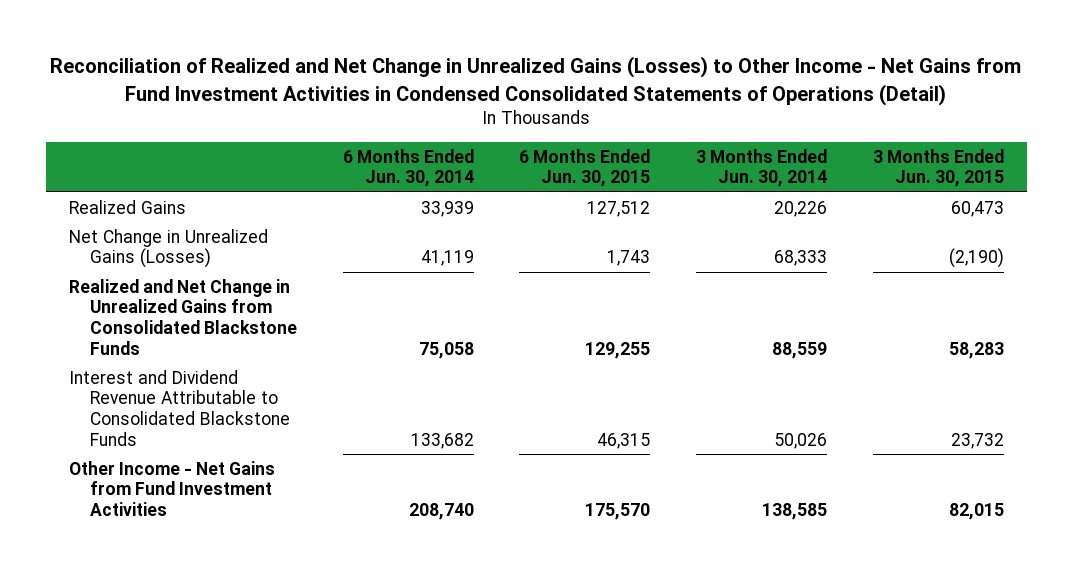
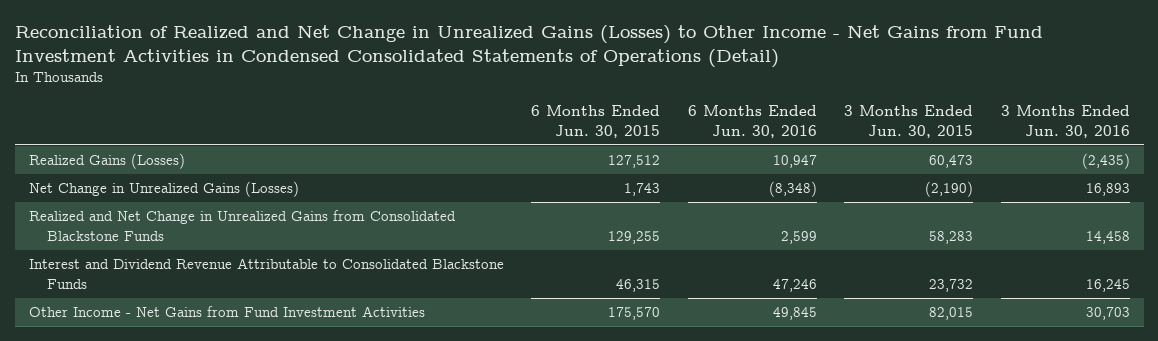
[342,148,474,188] 6 Months Ended Jun. 30, 2014 -> none
[696,148,828,188] 3 Months Ended Jun. 30, 2014 -> none
none -> [687,105,817,138] 6 Months Ended Jun. 30, 2016
none -> [1000,105,1130,138] 3 Months Ended Jun. 30, 2016
[68,199,186,214] Realized Gains -> [28,153,185,170] Realized Gains (Losses)

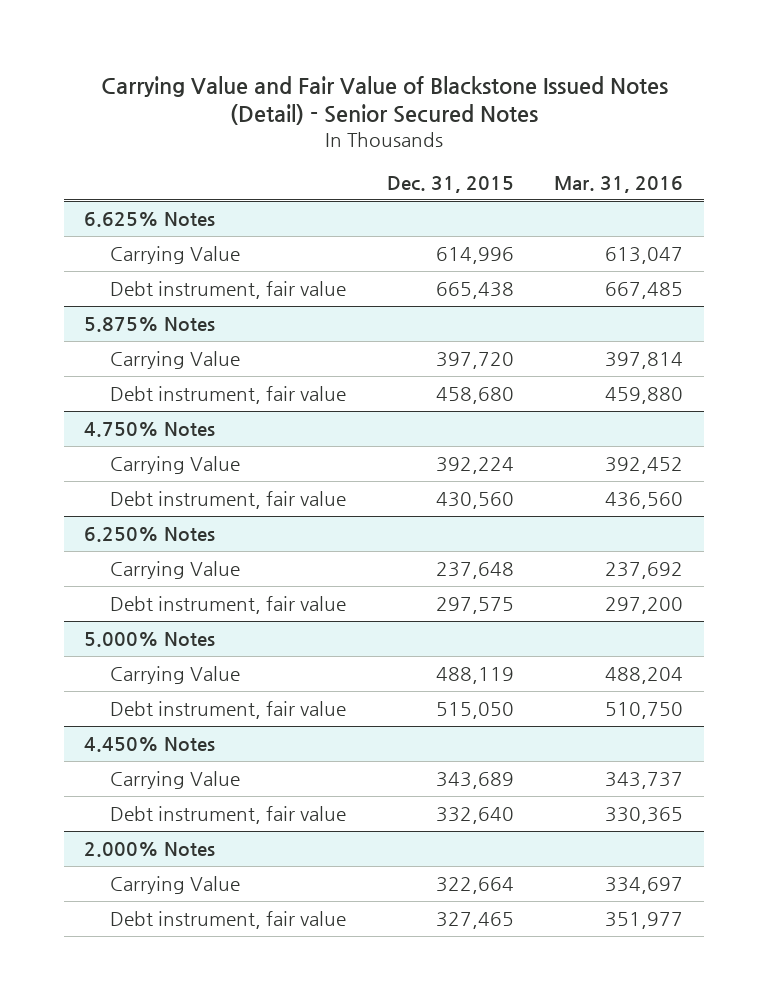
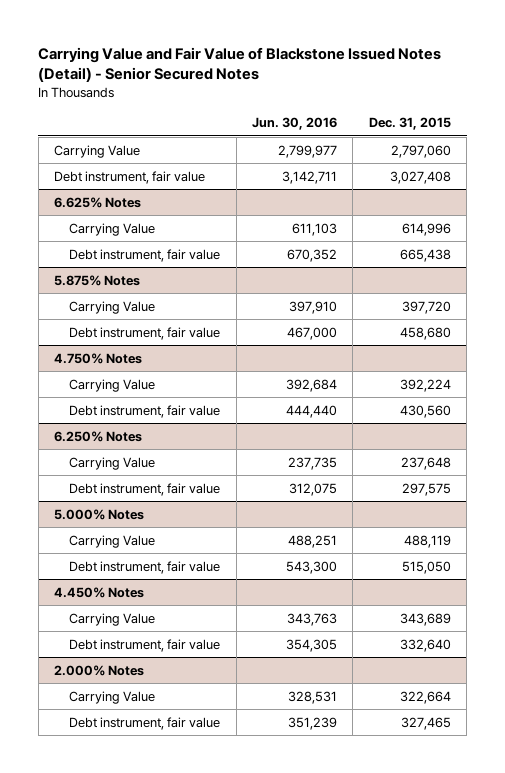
[554,175,684,193] Mar. 31, 2016 -> none
none -> [251,117,337,131] Jun. 30, 2016
none -> [54,144,141,158] Carrying Value
none -> [54,170,206,184] Debt instrument, fair value

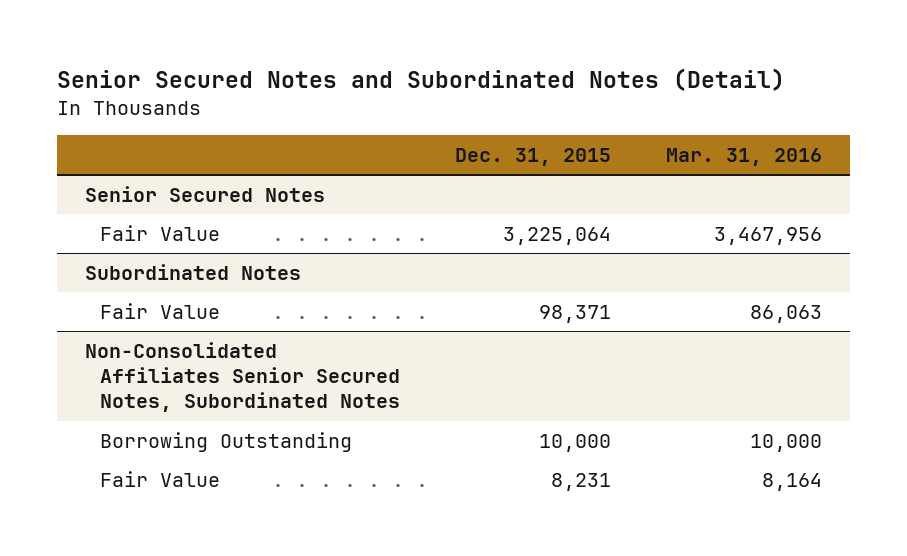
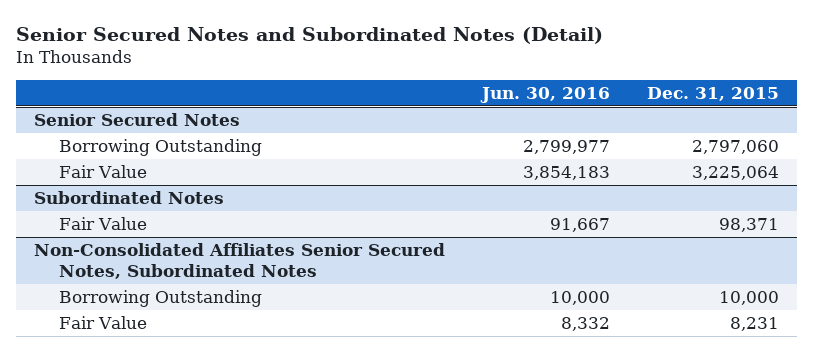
[666,148,823,167] Mar. 31, 2016 -> none
none -> [479,86,610,103] Jun. 30, 2016
none -> [59,139,263,157] Borrowing Outstanding

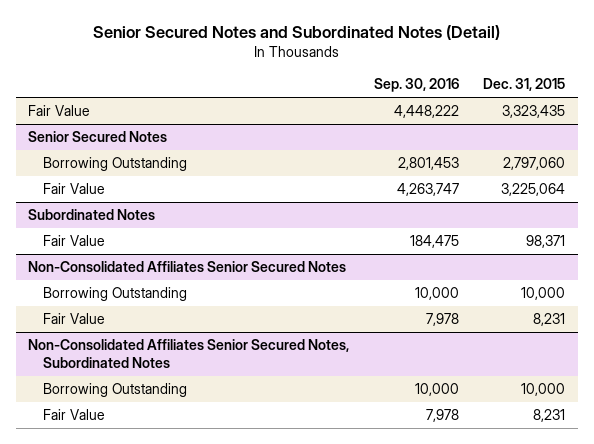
[479,86,610,103] Jun. 30, 2016 -> none
none -> [373,78,459,93] Sep. 30, 2016
none -> [28,105,91,117] Fair Value
none -> [28,261,347,273] Non-Consolidated Affiliates Senior Secured Notes
none -> [42,287,187,302] Borrowing Outstanding
none -> [42,313,105,325] Fair Value

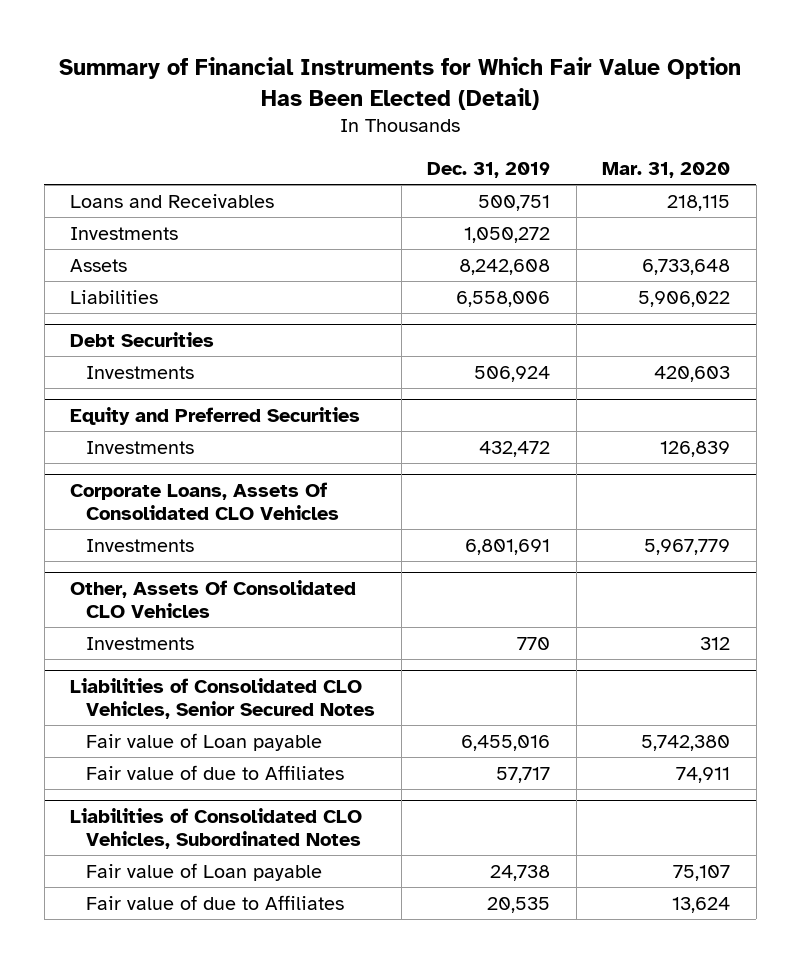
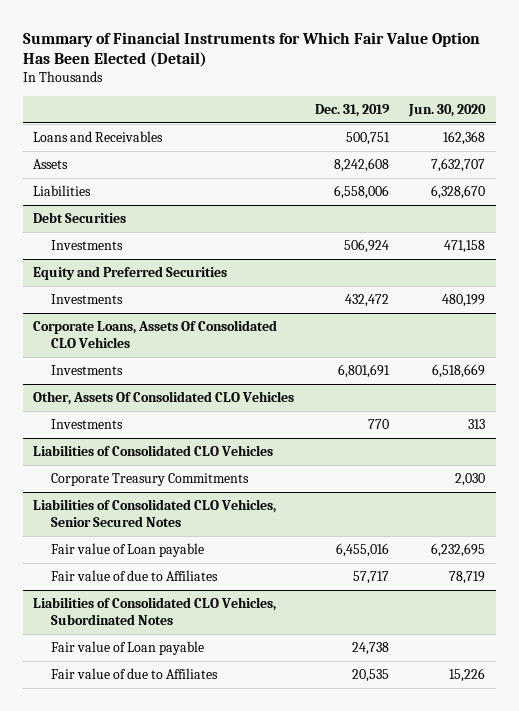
[602,161,731,178] Mar. 31, 2020 -> none
none -> [408,103,487,117] Jun. 30, 2020
[70,226,179,240] Investments -> none
none -> [33,445,274,457] Liabilities of Consolidated CLO Vehicles
none -> [51,473,250,487] Corporate Treasury Commitments

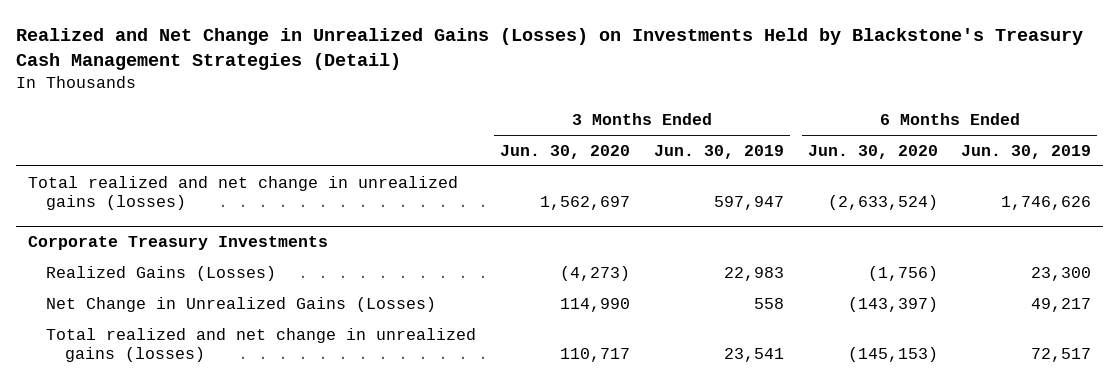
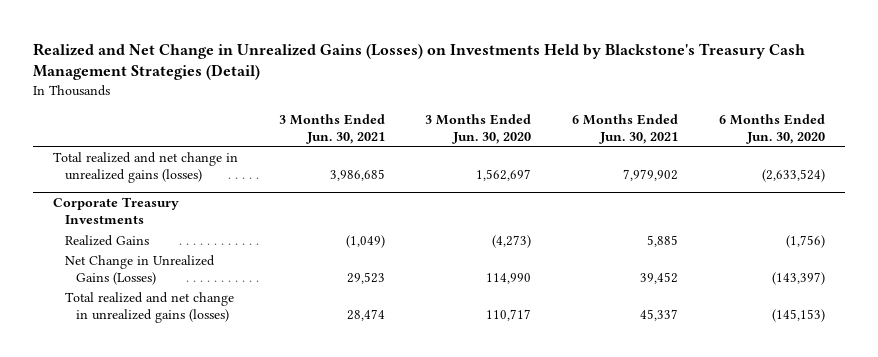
[653,144,784,159] Jun. 30, 2019 -> none
[961,144,1092,159] Jun. 30, 2019 -> none
none -> [278,113,385,144] 3 Months Ended Jun. 30, 2021
none -> [572,113,679,144] 6 Months Ended Jun. 30, 2021
[46,265,277,281] Realized Gains (Losses) -> [64,234,149,246] Realized Gains

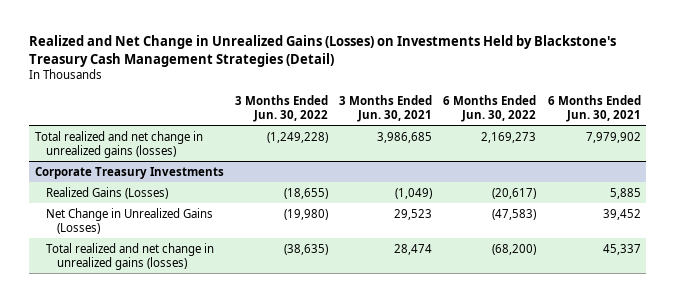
[425,113,532,144] 3 Months Ended Jun. 30, 2020 -> none
[718,113,825,144] 6 Months Ended Jun. 30, 2020 -> none
none -> [234,94,328,123] 3 Months Ended Jun. 30, 2022
none -> [443,94,537,123] 6 Months Ended Jun. 30, 2022
[64,234,149,246] Realized Gains -> [45,186,168,199] Realized Gains (Losses)

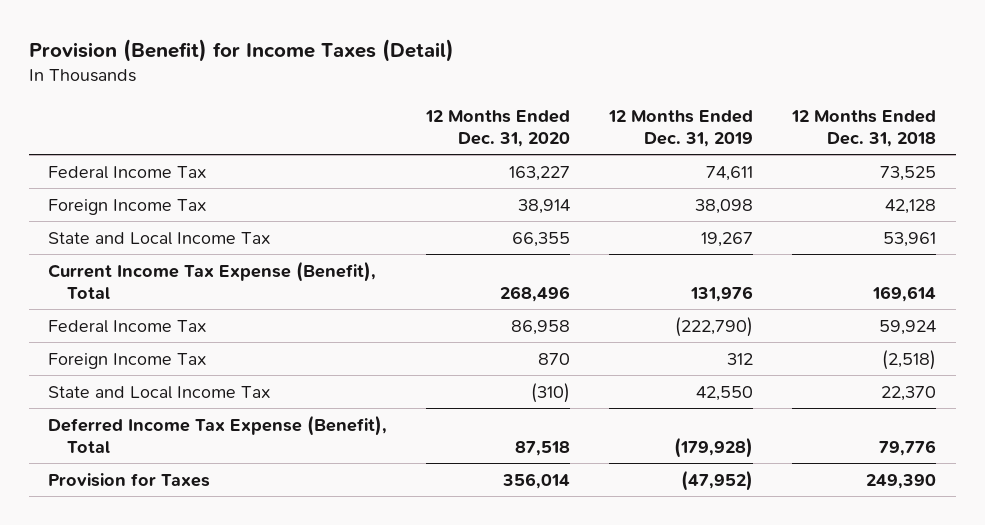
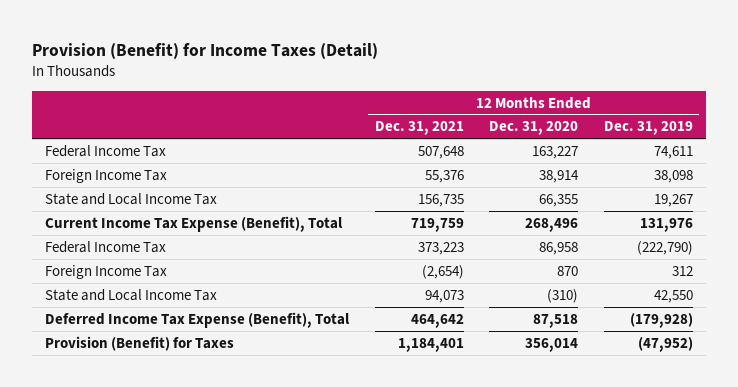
[791,110,937,147] 12 Months Ended Dec. 31, 2018 -> none
none -> [374,121,464,136] Dec. 31, 2021
[48,472,211,487] Provision for Taxes -> [44,335,234,351] Provision (Benefit) for Taxes

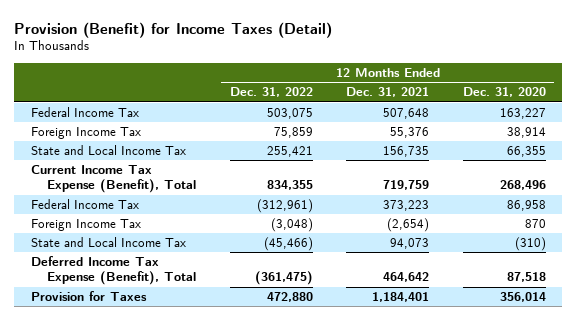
[603,121,693,136] Dec. 31, 2019 -> none
none -> [229,87,313,98] Dec. 31, 2022
[44,335,234,351] Provision (Benefit) for Taxes -> [30,291,147,302] Provision for Taxes

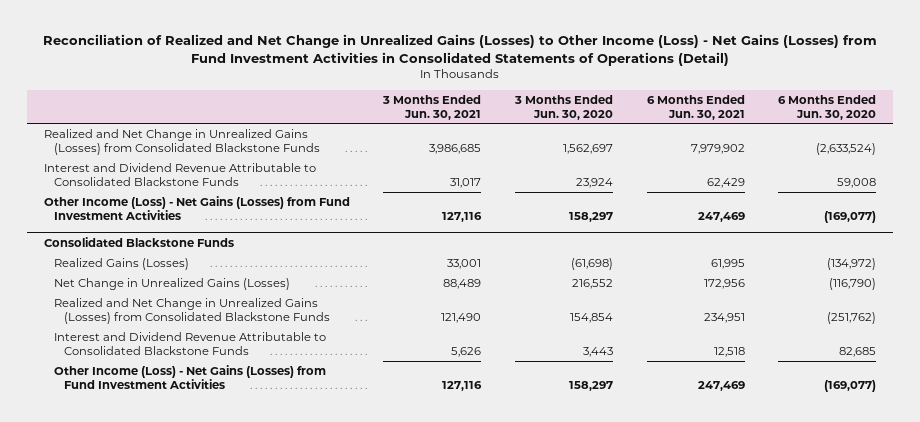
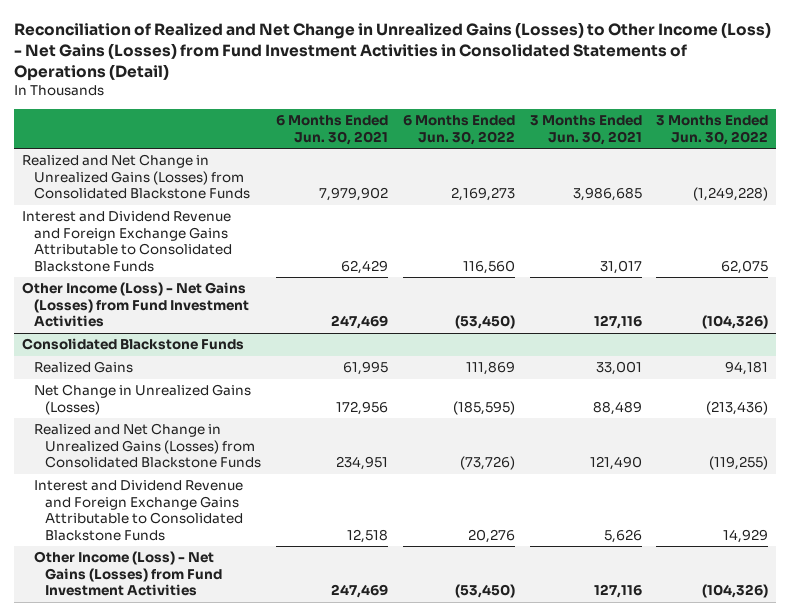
[514,94,614,120] 3 Months Ended Jun. 30, 2020 -> none
[778,94,877,120] 6 Months Ended Jun. 30, 2020 -> none
none -> [402,115,515,145] 6 Months Ended Jun. 30, 2022
none -> [656,115,769,145] 3 Months Ended Jun. 30, 2022
[43,162,316,186] Interest and Dividend Revenue Attributable to Consolidated Blackstone Funds -> [21,211,232,272] Interest and Dividend Revenue and Foreign Exchange Gains Attributable to Consolidated Blackstone Funds
[54,257,190,270] Realized Gains (Losses) -> [33,361,133,374] Realized Gains
[54,331,327,355] Interest and Dividend Revenue Attributable to Consolidated Blackstone Funds -> [33,480,244,541] Interest and Dividend Revenue and Foreign Exchange Gains Attributable to Consolidated Blackstone Funds

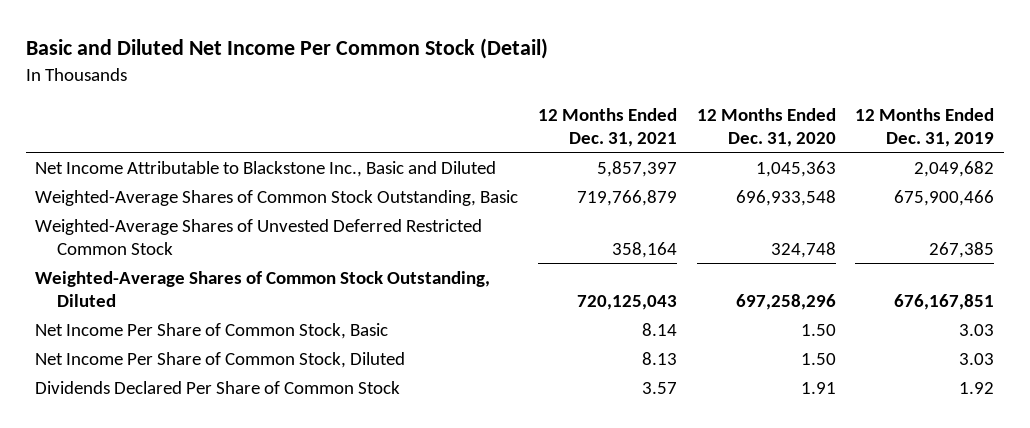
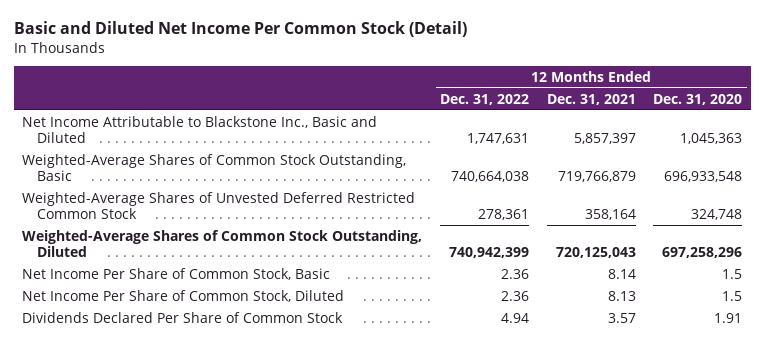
[855,107,995,147] 12 Months Ended Dec. 31, 2019 -> none
none -> [440,93,530,105] Dec. 31, 2022
[800,323,836,336] 1.50 -> [722,268,743,279] 1.5
[800,352,836,365] 1.50 -> [722,290,743,301] 1.5

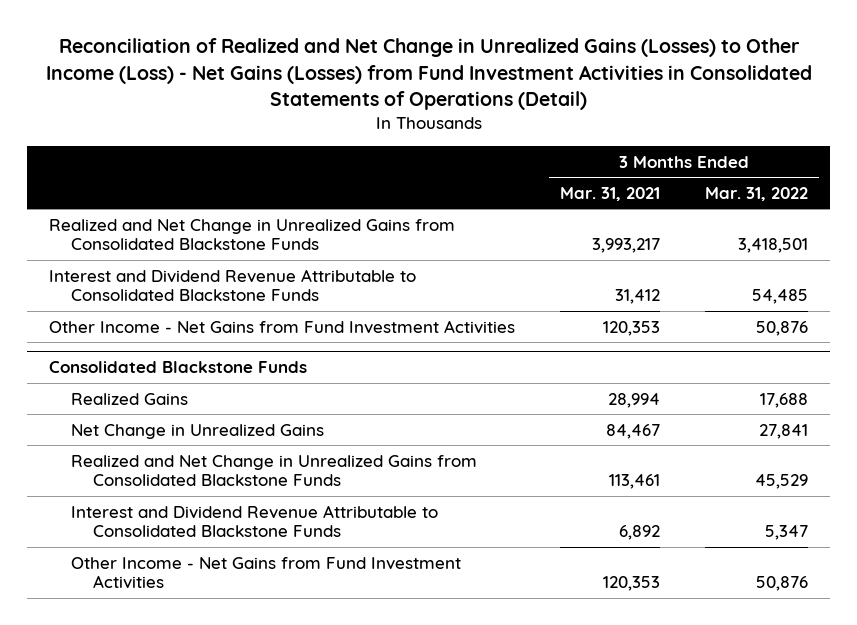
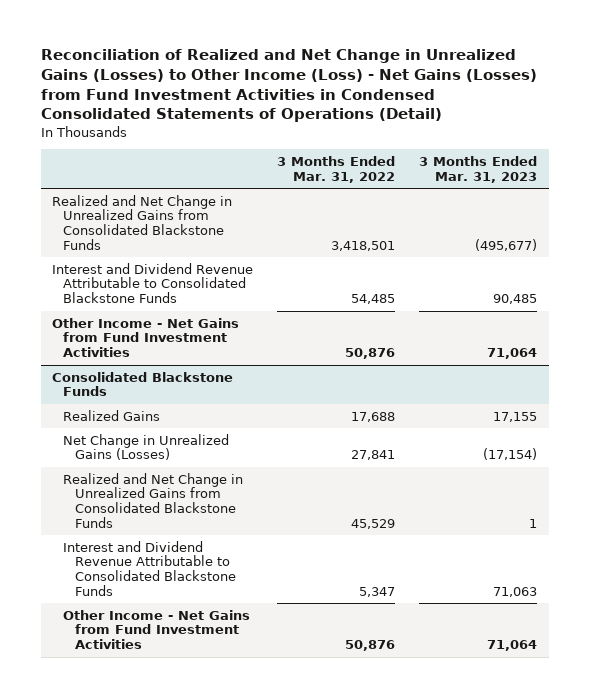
[45,38,812,111] Reconciliation of Realized and Net Change in Unrealized Gains (Losses) to Other Income (Loss) - Net Gains (Losses) from Fund Investment Activities in Consolidated Statements of Operations (Detail) -> [40,49,537,123] Reconciliation of Realized and Net Change in Unrealized Gains (Losses) to Other Income (Loss) - Net Gains (Losses) from Fund Investment Activities in Condensed Consolidated Statements of Operations (Detail)
[560,186,661,201] Mar. 31, 2021 -> none
none -> [418,155,537,183] 3 Months Ended Mar. 31, 2023
[71,423,325,439] Net Change in Unrealized Gains -> [63,433,230,461] Net Change in Unrealized Gains (Losses)

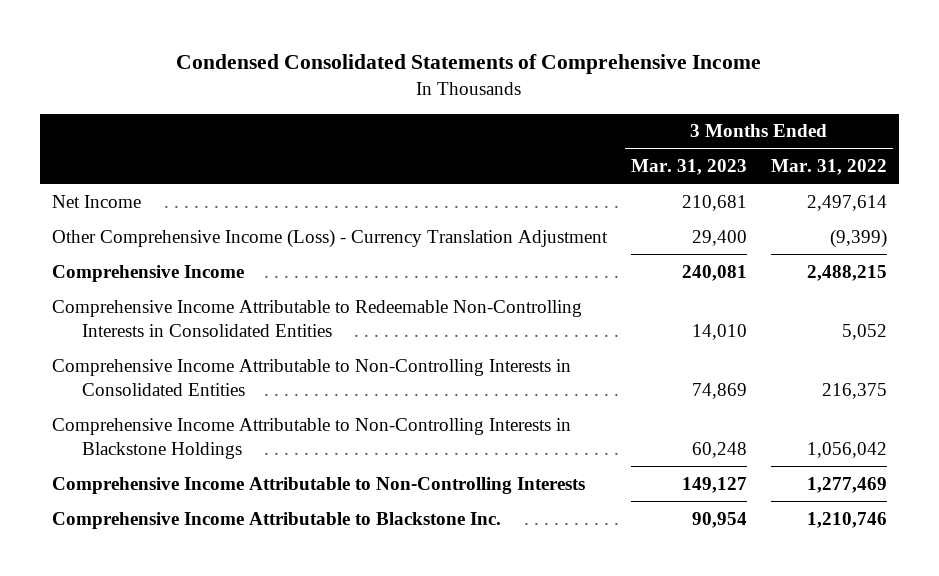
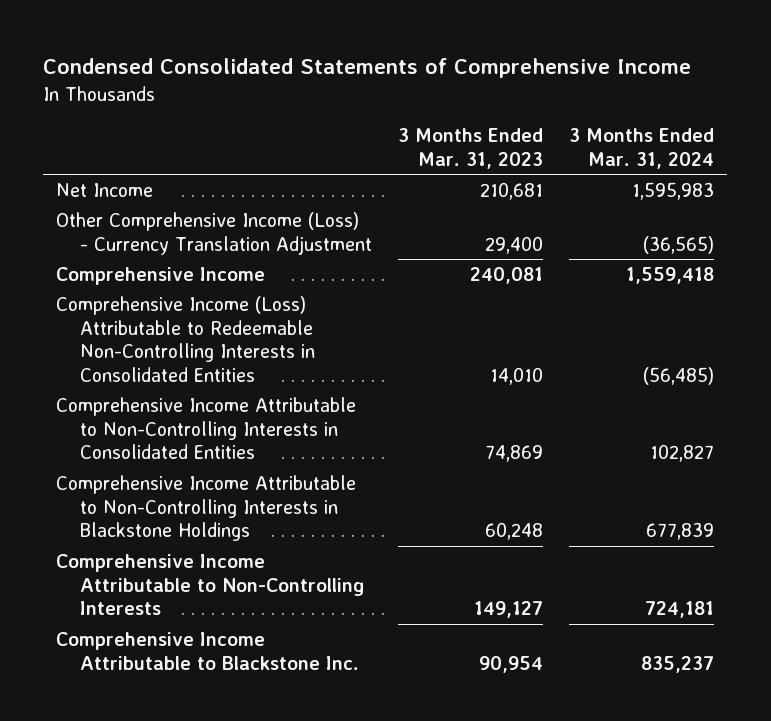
[770,159,887,176] Mar. 31, 2022 -> none
none -> [569,128,715,169] 3 Months Ended Mar. 31, 2024
[51,299,582,337] Comprehensive Income Attributable to Redeemable Non-Controlling Interests in Consolidated Entities -> [56,295,316,382] Comprehensive Income (Loss) Attributable to Redeemable Non-Controlling Interests in Consolidated Entities

